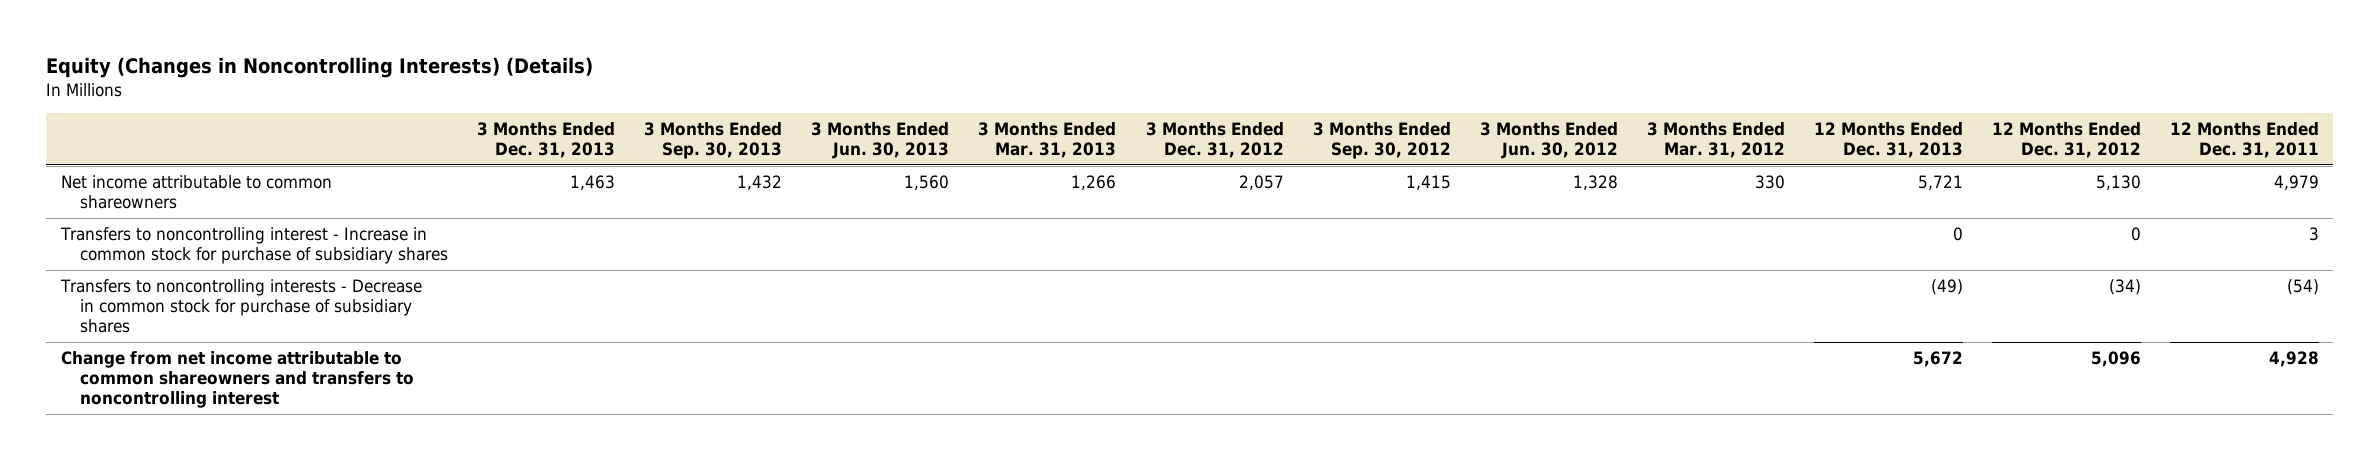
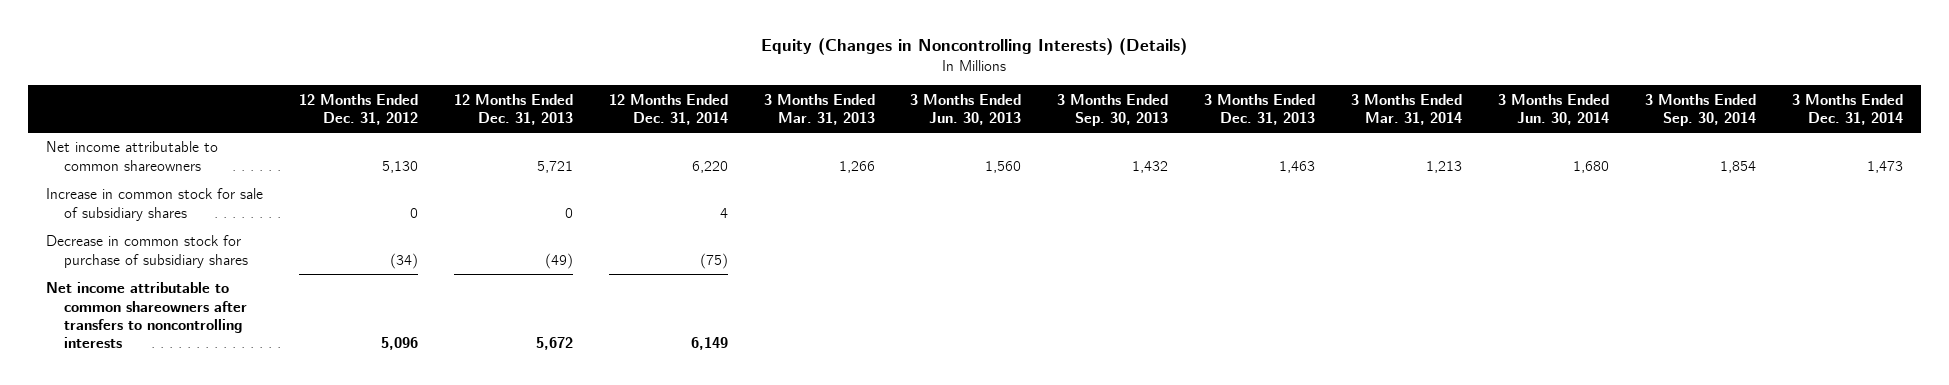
[1145,122,1284,158] 3 Months Ended Dec. 31, 2012 -> none
[1312,122,1451,159] 3 Months Ended Sep. 30, 2012 -> none
[1479,122,1618,159] 3 Months Ended Jun. 30, 2012 -> none
[1646,122,1785,158] 3 Months Ended Mar. 31, 2012 -> none
[2169,122,2319,158] 12 Months Ended Dec. 31, 2011 -> none
none -> [608,93,728,125] 12 Months Ended Dec. 31, 2014
none -> [1351,93,1463,125] 3 Months Ended Mar. 31, 2014
none -> [1498,93,1610,125] 3 Months Ended Jun. 30, 2014
none -> [1644,93,1756,126] 3 Months Ended Sep. 30, 2014
none -> [1791,93,1903,125] 3 Months Ended Dec. 31, 2014
[59,227,449,265] Transfers to noncontrolling interest - Increase in common stock for purchase of subsidiary shares -> [45,188,263,221] Increase in common stock for sale of subsidiary shares
[59,279,422,334] Transfers to noncontrolling interests - Decrease in common stock for purchase of subsidiary shares -> [45,235,248,268] Decrease in common stock for purchase of subsidiary shares
[60,351,415,409] Change from net income attributable to common shareowners and transfers to noncontrolling interest -> [45,282,247,349] Net income attributable to common shareowners after transfers to noncontrolling interests

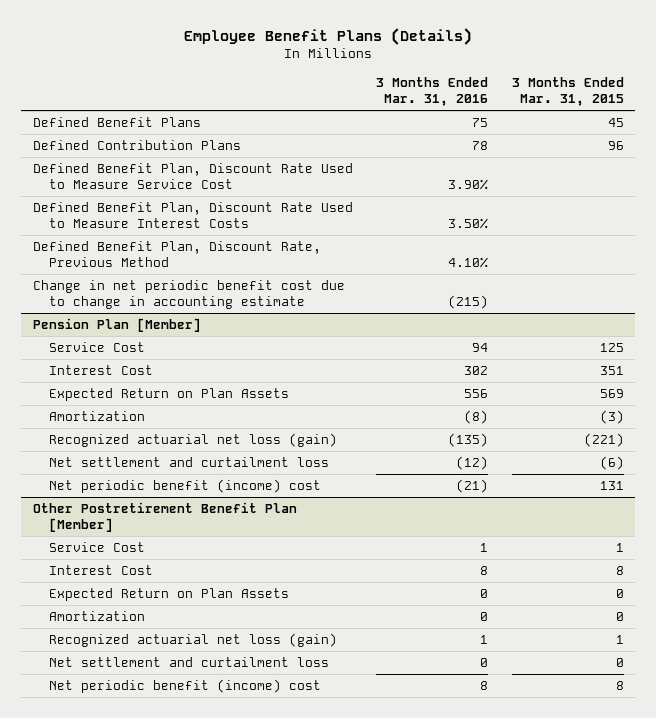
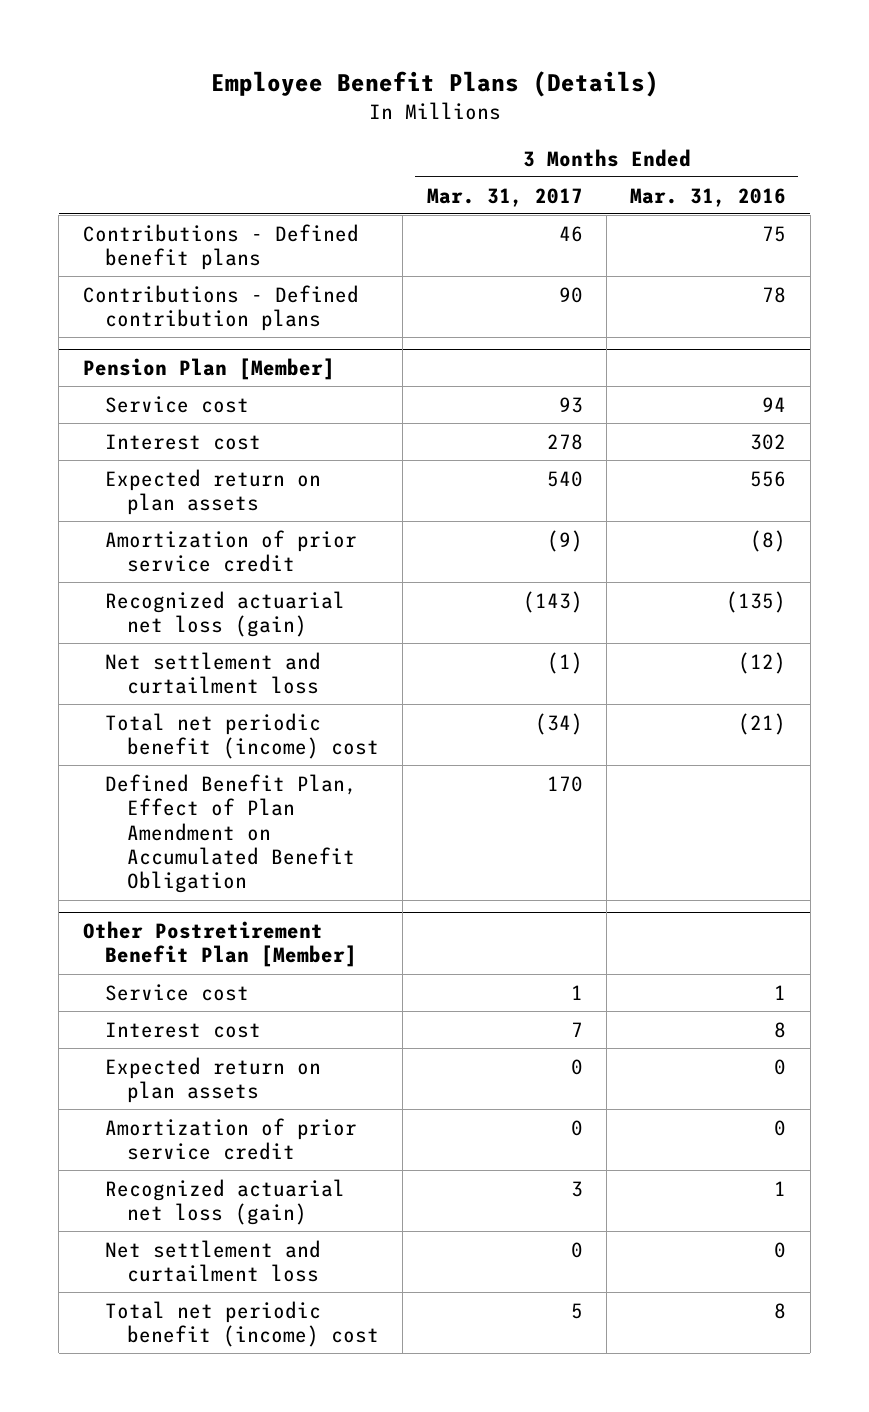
[511,76,624,107] 3 Months Ended Mar. 31, 2015 -> none
none -> [426,187,583,207] Mar. 31, 2017
[32,162,353,190] Defined Benefit Plan, Discount Rate Used to Measure Service Cost -> none
[32,201,353,229] Defined Benefit Plan, Discount Rate Used to Measure Interest Costs -> none
[32,240,321,268] Defined Benefit Plan, Discount Rate, Previous Method -> none
[32,279,345,310] Change in net periodic benefit cost due to change in accounting estimate -> none
[32,116,201,127] Defined Benefit Plans -> [82,223,359,271] Contributions - Defined benefit plans
[32,139,241,150] Defined Contribution Plans -> [82,284,359,332] Contributions - Defined contribution plans
[48,341,145,352] Service Cost -> [104,395,249,413] Service cost
[48,364,153,375] Interest Cost -> [104,433,261,450] Interest cost
[48,387,289,401] Expected Return on Plan Assets -> [104,468,321,516] Expected return on plan assets
[48,410,145,421] Amortization -> [104,529,357,573] Amortization of prior service credit
[48,478,321,493] Net periodic benefit (income) cost -> [104,712,379,760] Total net periodic benefit (income) cost
none -> [104,773,357,894] Defined Benefit Plan, Effect of Plan Amendment on Accumulated Benefit Obligation
[48,541,145,552] Service Cost -> [104,983,249,1001] Service cost
[48,564,153,575] Interest Cost -> [104,1021,261,1038] Interest cost
[48,587,289,601] Expected Return on Plan Assets -> [104,1056,321,1104] Expected return on plan assets
[48,610,145,621] Amortization -> [104,1117,357,1161] Amortization of prior service credit
[48,678,321,693] Net periodic benefit (income) cost -> [104,1300,379,1348] Total net periodic benefit (income) cost

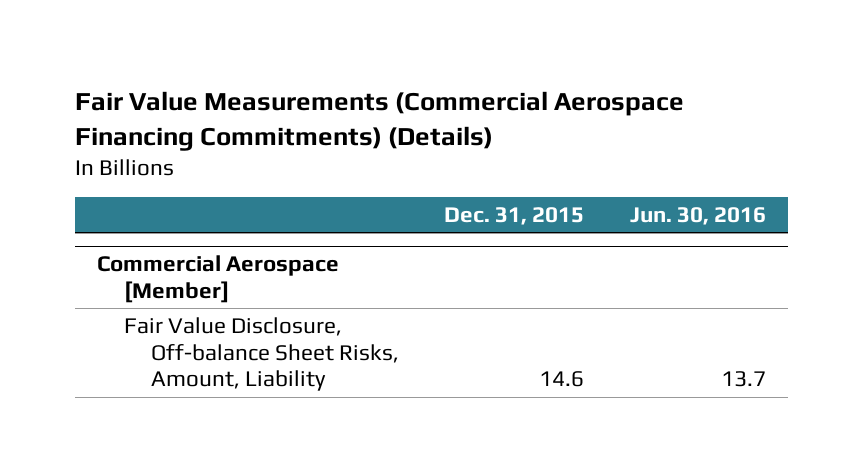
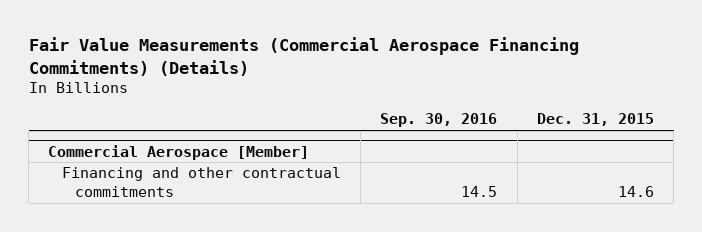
[629,207,766,226] Jun. 30, 2016 -> none
none -> [380,113,498,128] Sep. 30, 2016
[124,316,399,392] Fair Value Disclosure, Off-balance Sheet Risks, Amount, Liability -> [61,167,341,197] Financing and other contractual commitments

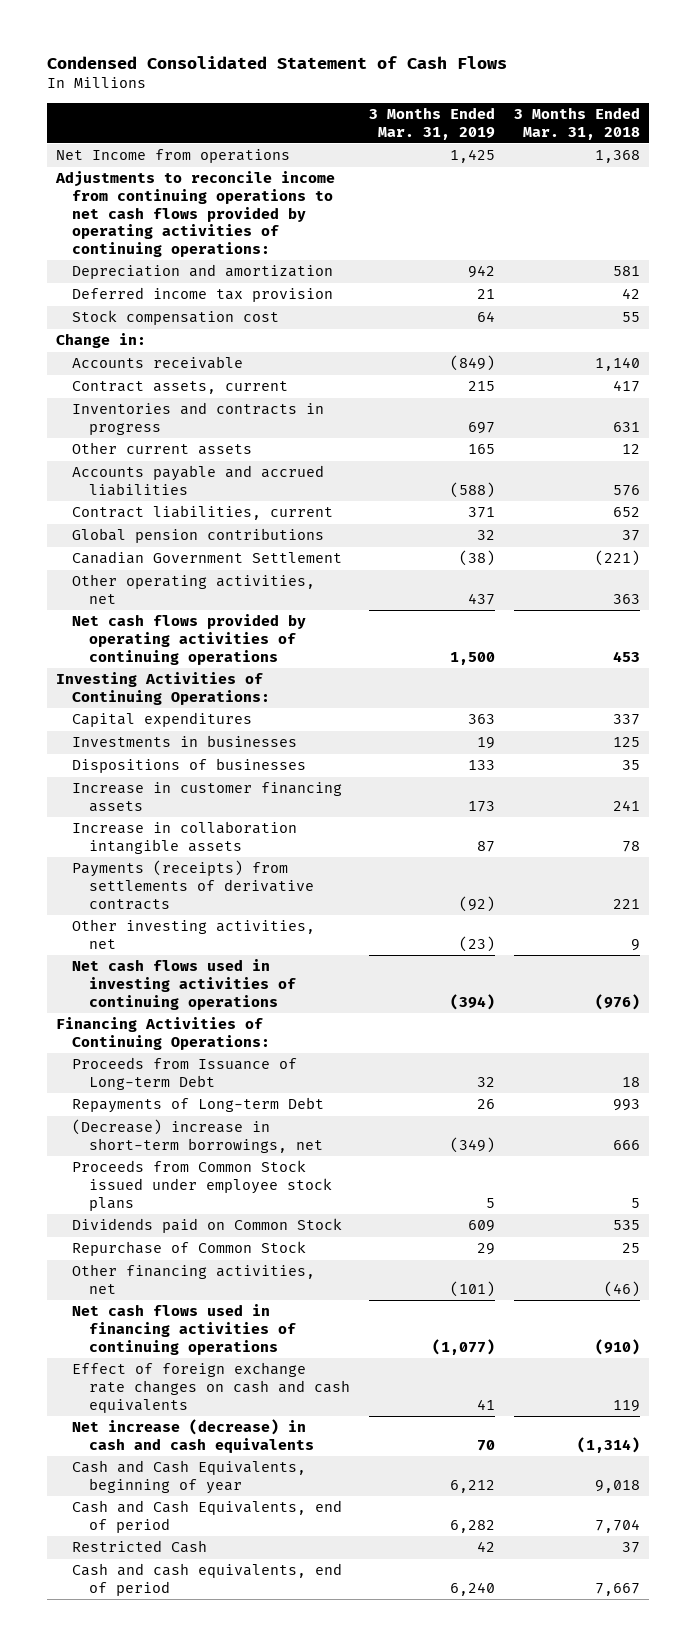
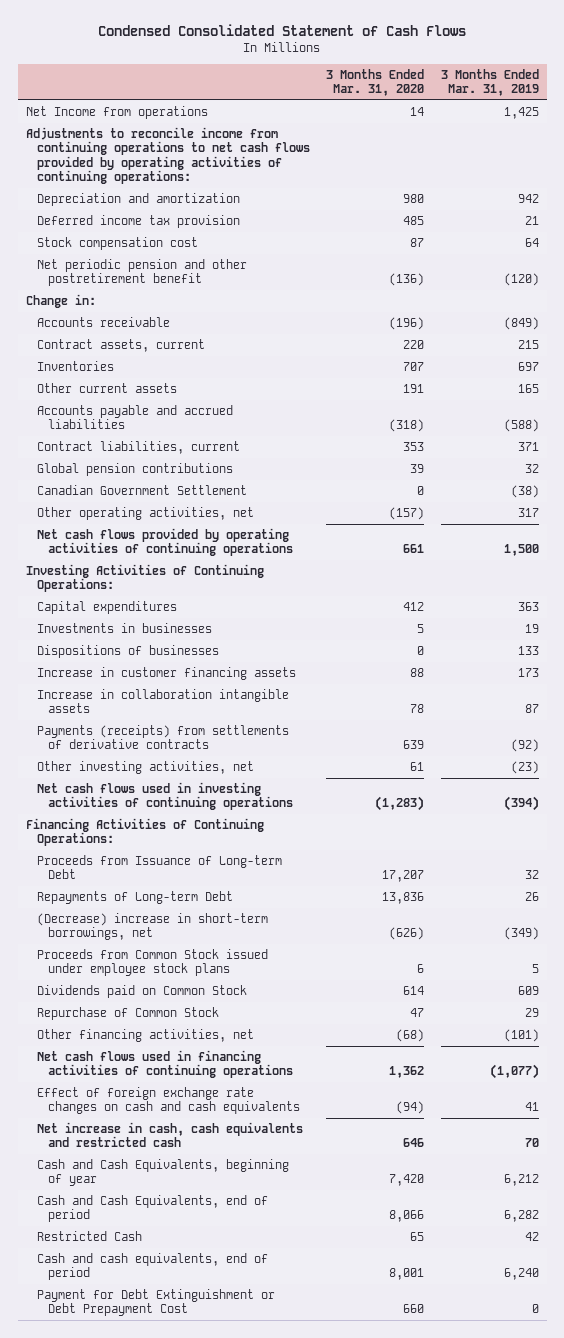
[513,106,640,140] 3 Months Ended Mar. 31, 2018 -> none
none -> [326,68,425,96] 3 Months Ended Mar. 31, 2020
none -> [36,258,247,287] Net periodic pension and other postretirement benefit
[72,402,325,435] Inventories and contracts in progress -> [36,360,114,371] Inventories
[467,592,495,605] 437 -> [517,507,539,517] 317
[72,1419,314,1453] Net increase (decrease) in cash and cash equivalents -> [36,1121,303,1148] Net increase in cash, cash equivalents and restricted cash
none -> [36,1288,275,1317] Payment for Debt Extinguishment or Debt Prepayment Cost

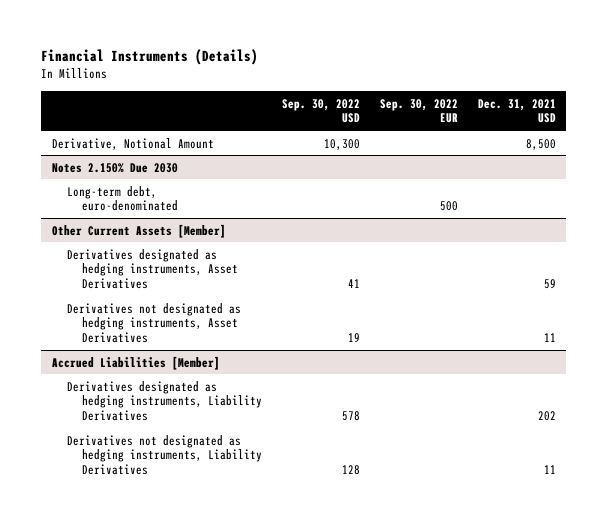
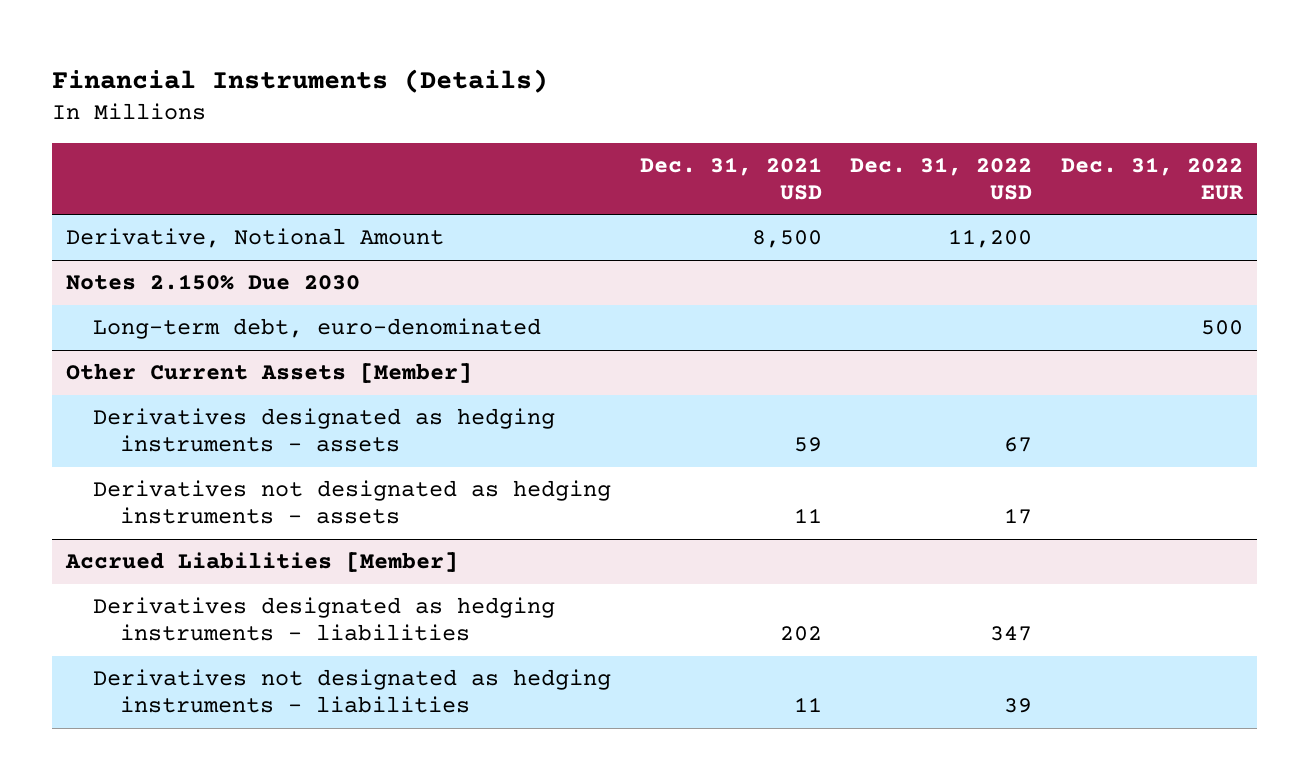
[281,98,360,124] Sep. 30, 2022 USD -> none
[380,98,459,124] Sep. 30, 2022 EUR -> none
none -> [850,156,1033,200] Dec. 31, 2022 USD
none -> [1060,156,1243,200] Dec. 31, 2022 EUR
[66,248,238,290] Derivatives designated as hedging instruments, Asset Derivatives -> [93,408,556,453] Derivatives designated as hedging instruments - assets
[66,302,241,344] Derivatives not designated as hedging instruments, Asset Derivatives -> [93,480,612,525] Derivatives not designated as hedging instruments - assets
[66,380,262,422] Derivatives designated as hedging instruments, Liability Derivatives -> [93,597,556,642] Derivatives designated as hedging instruments - liabilities
[66,434,262,476] Derivatives not designated as hedging instruments, Liability Derivatives -> [93,669,612,714] Derivatives not designated as hedging instruments - liabilities

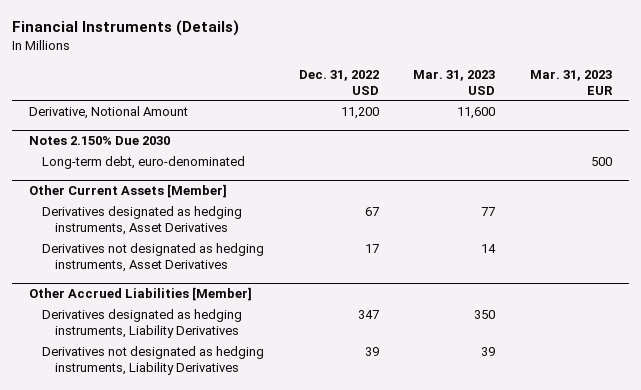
[639,156,822,200] Dec. 31, 2021 USD -> none
[1060,156,1243,200] Dec. 31, 2022 EUR -> none
none -> [413,69,496,95] Mar. 31, 2023 USD
none -> [530,69,614,95] Mar. 31, 2023 EUR
[93,408,556,453] Derivatives designated as hedging instruments - assets -> [42,206,243,236] Derivatives designated as hedging instruments, Asset Derivatives
[93,480,612,525] Derivatives not designated as hedging instruments - assets -> [42,243,265,273] Derivatives not designated as hedging instruments, Asset Derivatives
[64,552,458,573] Accrued Liabilities [Member] -> [29,287,253,302] Other Accrued Liabilities [Member]
[93,597,556,642] Derivatives designated as hedging instruments - liabilities -> [42,309,243,339] Derivatives designated as hedging instruments, Liability Derivatives
[93,669,612,714] Derivatives not designated as hedging instruments - liabilities -> [42,346,265,376] Derivatives not designated as hedging instruments, Liability Derivatives

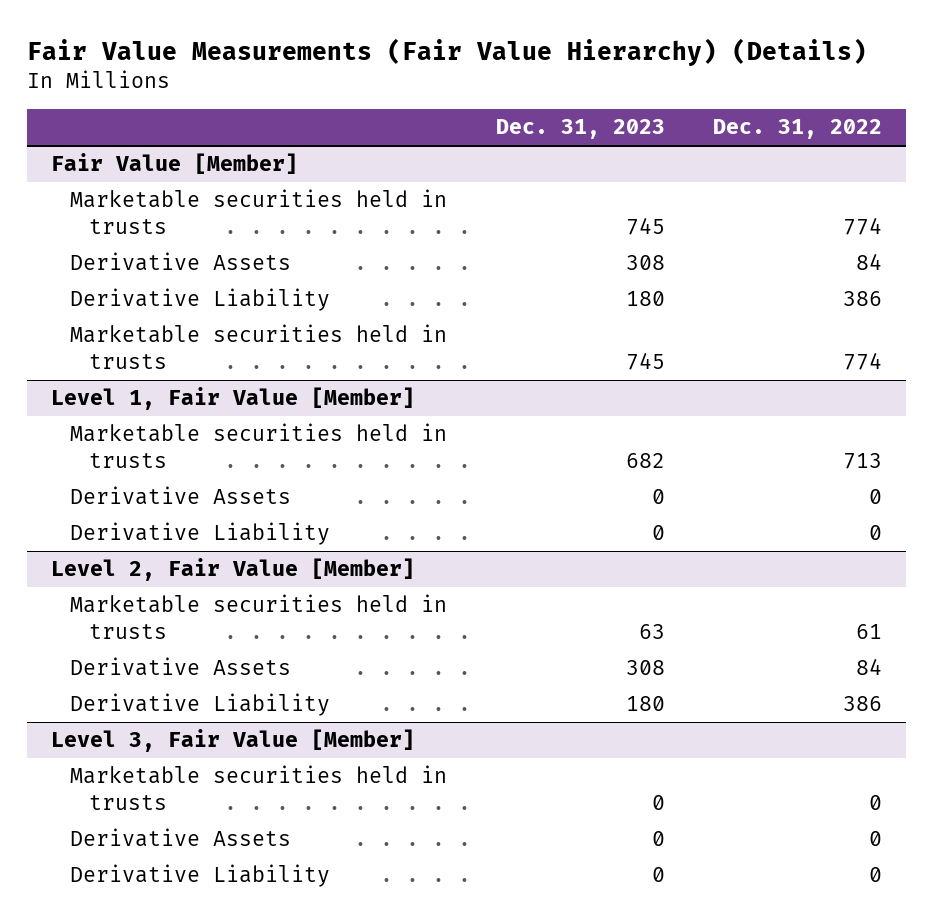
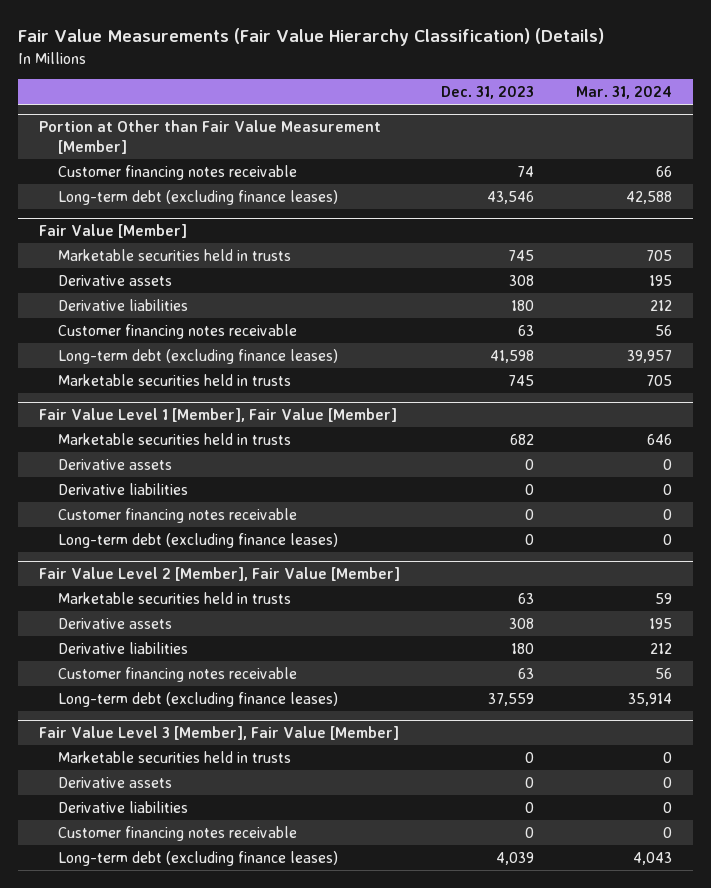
[27,37,868,66] Fair Value Measurements (Fair Value Hierarchy) (Details) -> [18,28,605,47] Fair Value Measurements (Fair Value Hierarchy Classification) (Details)
[713,119,883,140] Dec. 31, 2022 -> none
none -> [575,86,672,100] Mar. 31, 2024
none -> [38,120,381,154] Portion at Other than Fair Value Measurement [Member]
none -> [57,164,297,180] Customer financing notes receivable
none -> [57,189,338,205] Long-term debt (excluding finance leases)
[70,252,292,272] Derivative Assets -> [57,274,172,286] Derivative assets
[70,288,331,312] Derivative Liability -> [57,298,188,311] Derivative liabilities
none -> [57,323,297,339] Customer financing notes receivable
none -> [57,348,338,364] Long-term debt (excluding finance leases)
[51,387,416,411] Level 1, Fair Value [Member] -> [38,408,397,423] Fair Value Level 1 [Member], Fair Value [Member]
[70,486,292,506] Derivative Assets -> [57,458,172,470] Derivative assets
[70,522,331,546] Derivative Liability -> [57,482,188,495] Derivative liabilities
none -> [57,507,297,523] Customer financing notes receivable
none -> [57,532,338,548] Long-term debt (excluding finance leases)
[51,558,416,582] Level 2, Fair Value [Member] -> [38,567,400,582] Fair Value Level 2 [Member], Fair Value [Member]
[70,657,292,677] Derivative Assets -> [57,617,172,629] Derivative assets
[70,693,331,717] Derivative Liability -> [57,641,188,654] Derivative liabilities
none -> [57,666,297,682] Customer financing notes receivable
none -> [57,691,338,707] Long-term debt (excluding finance leases)
[51,729,416,753] Level 3, Fair Value [Member] -> [38,726,399,741] Fair Value Level 3 [Member], Fair Value [Member]
[70,828,292,848] Derivative Assets -> [57,776,172,788] Derivative assets
[70,864,331,888] Derivative Liability -> [57,800,188,813] Derivative liabilities
none -> [57,825,297,841] Customer financing notes receivable
none -> [57,850,338,866] Long-term debt (excluding finance leases)

